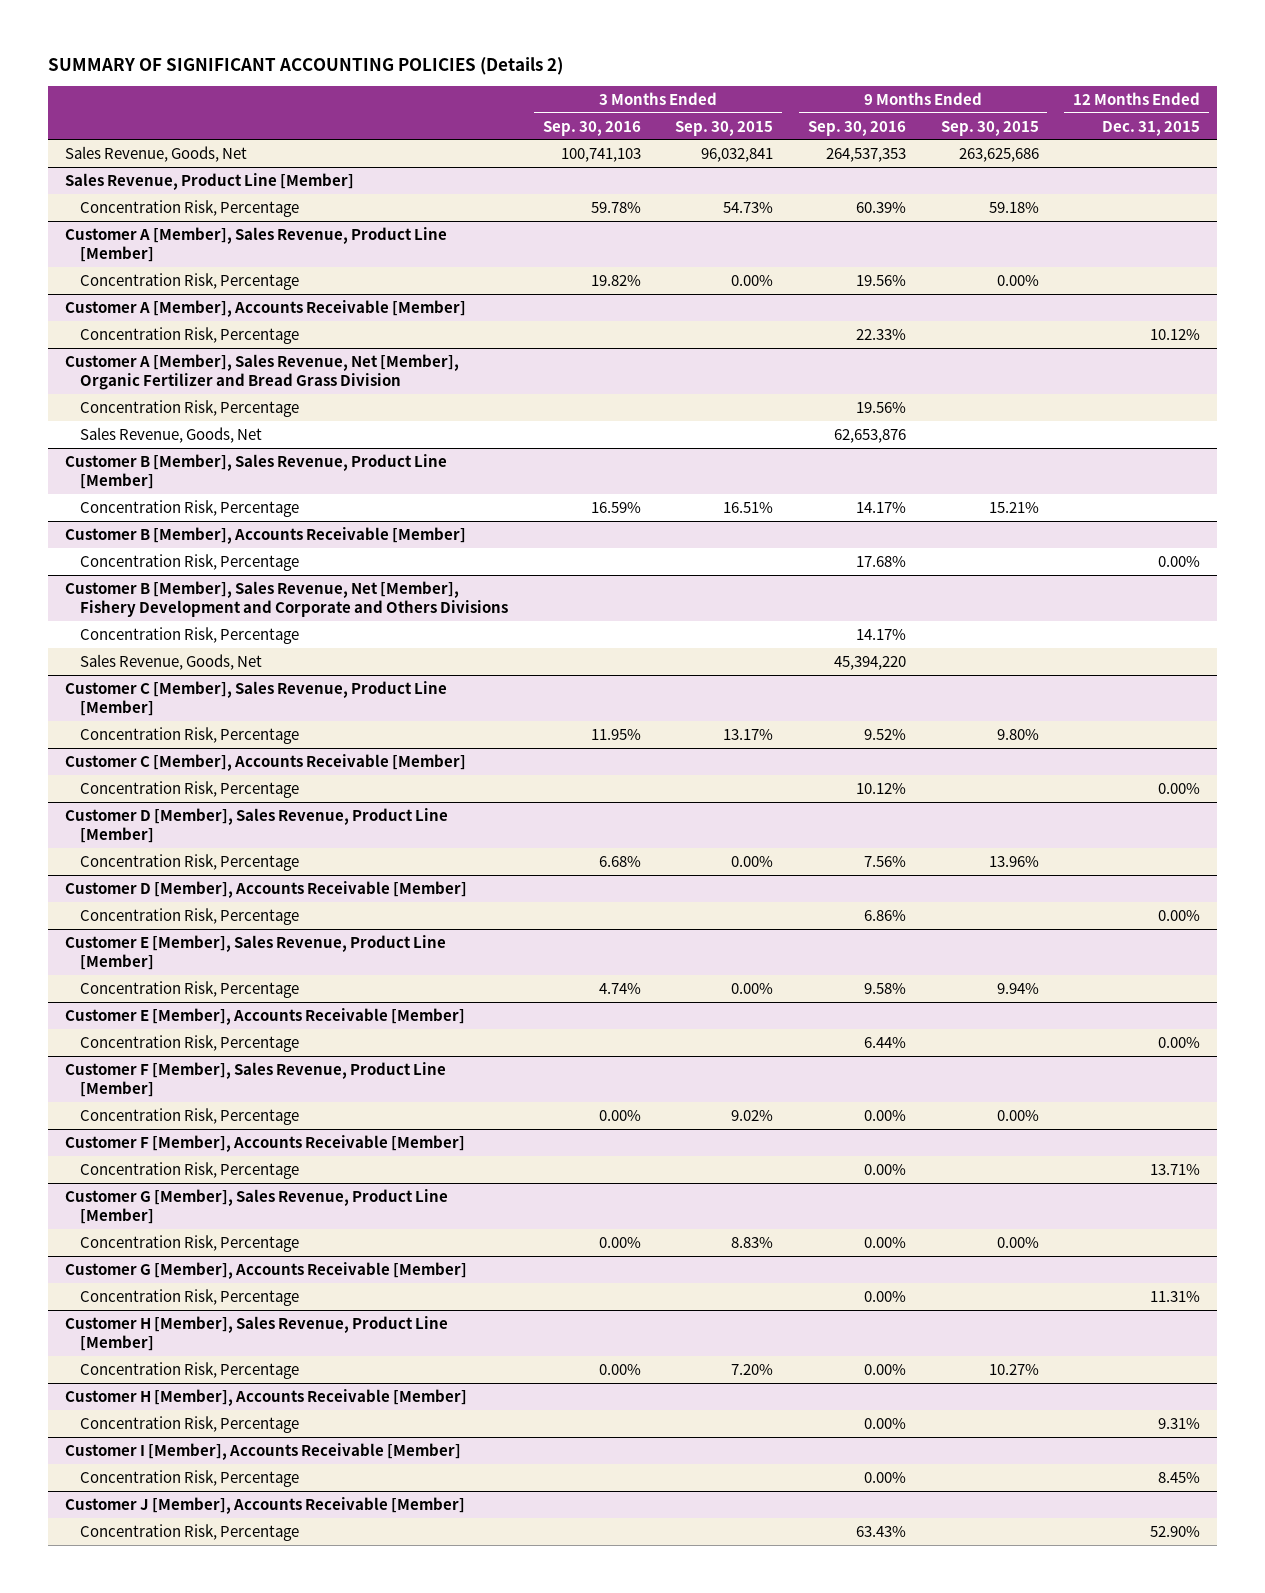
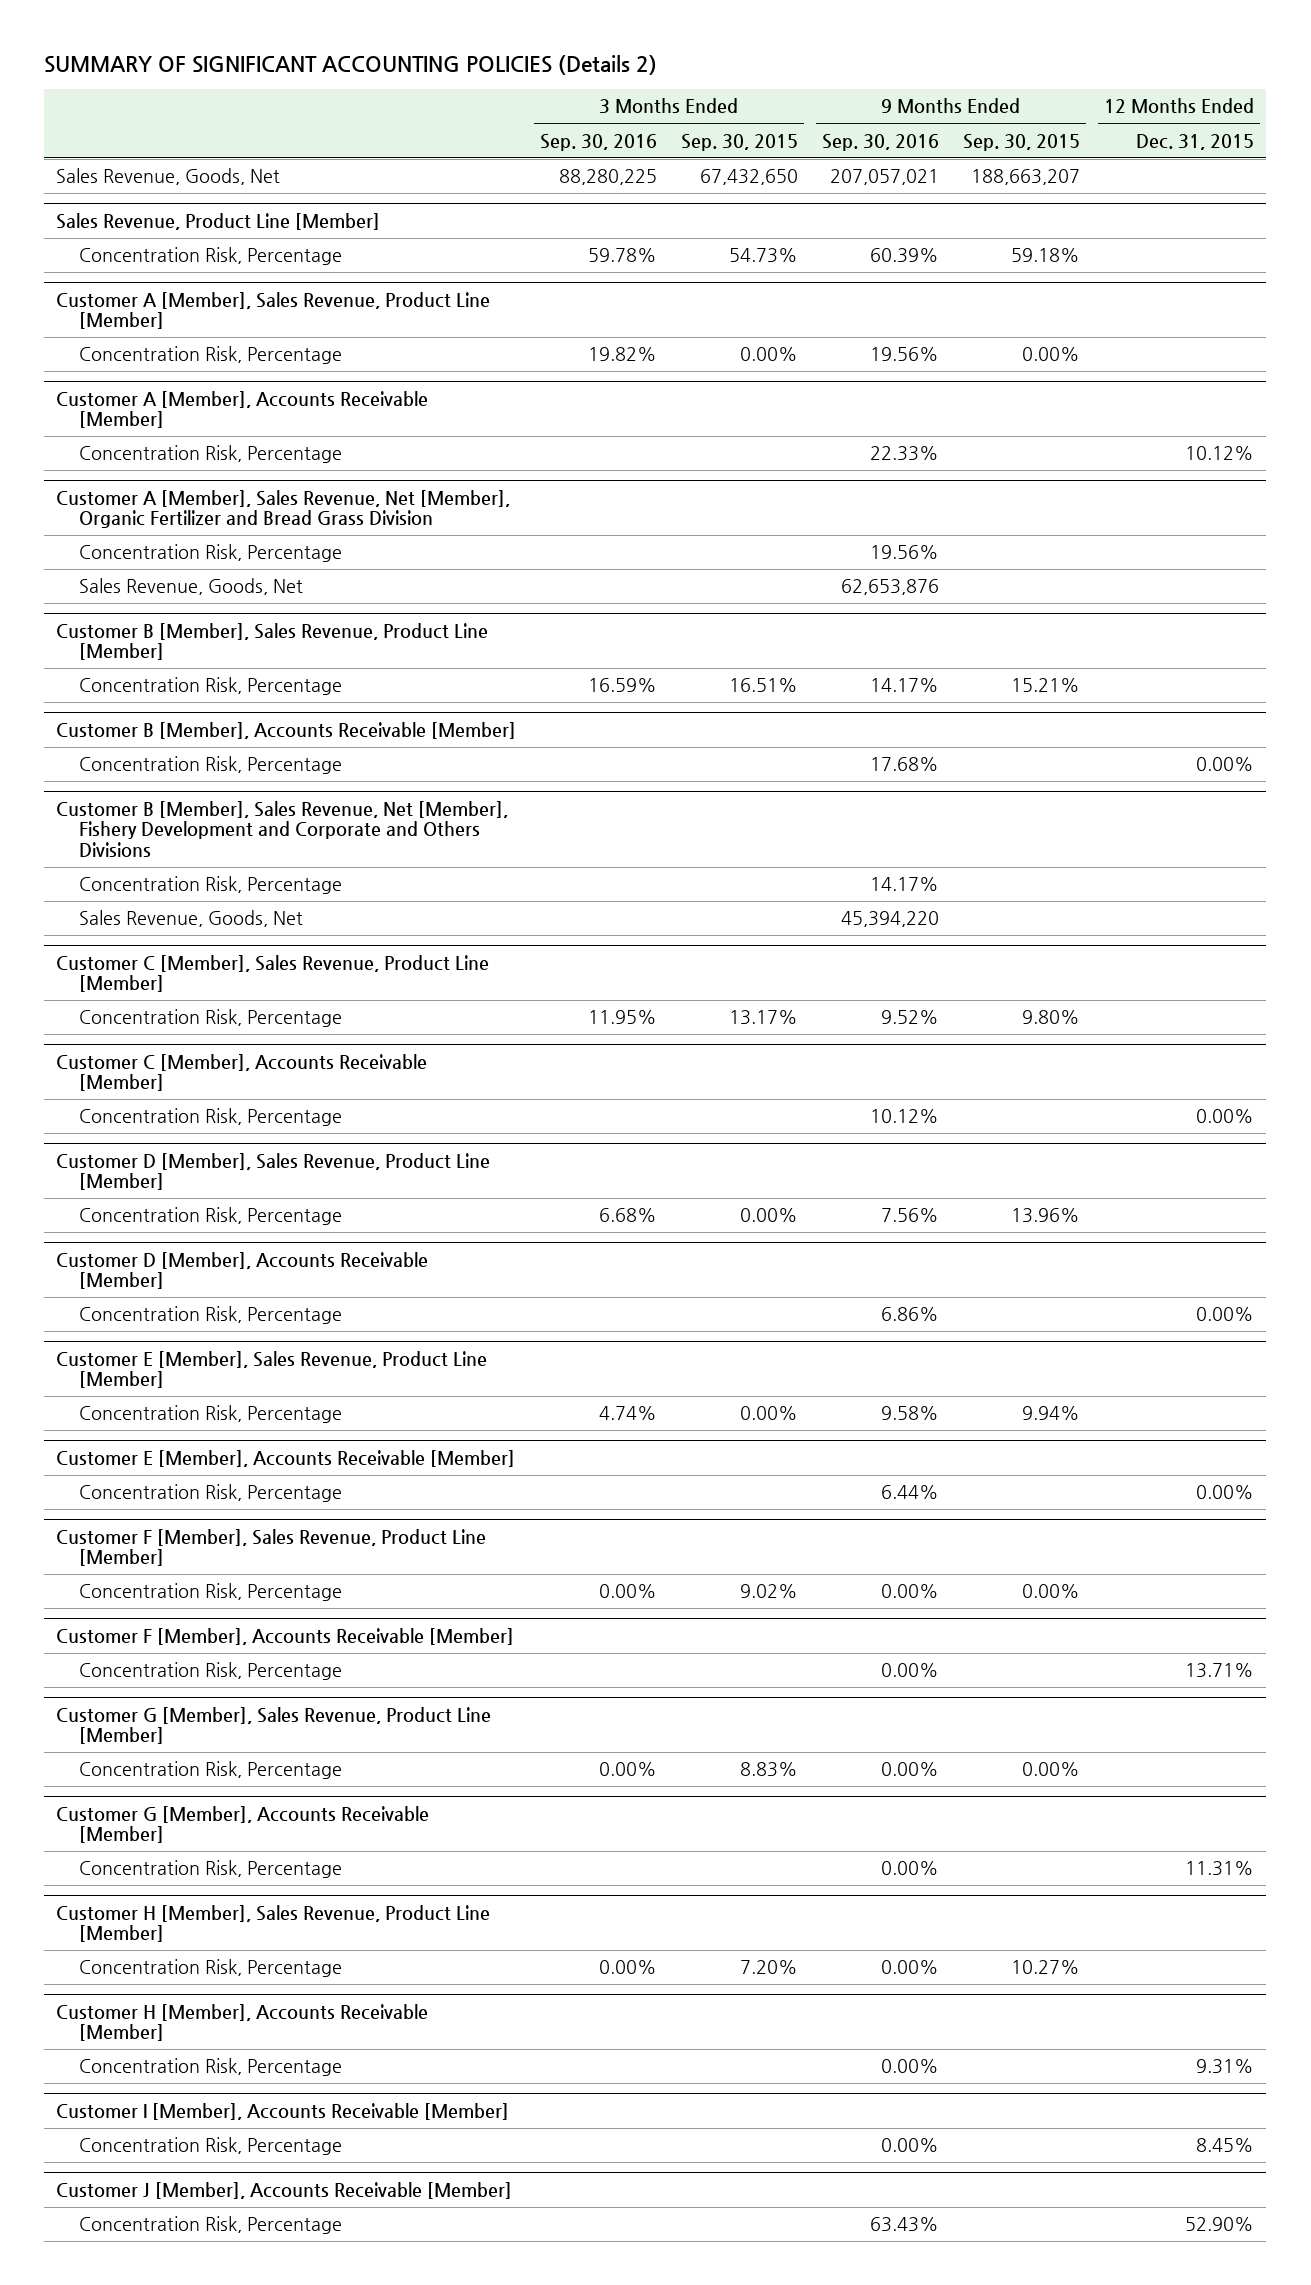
[560,147,641,162] 100,741,103 -> [559,169,658,186] 88,280,225
[701,147,774,162] 96,032,841 -> [700,169,799,186] 67,432,650
[825,147,906,162] 264,537,353 -> [830,169,940,186] 207,057,021
[958,147,1039,162] 263,625,686 -> [971,169,1081,186] 188,663,207

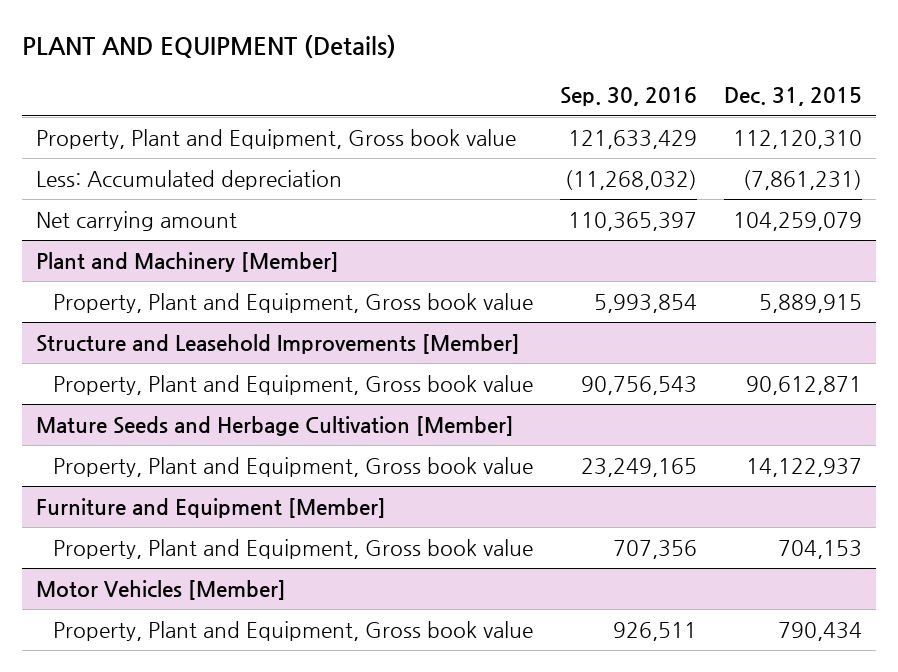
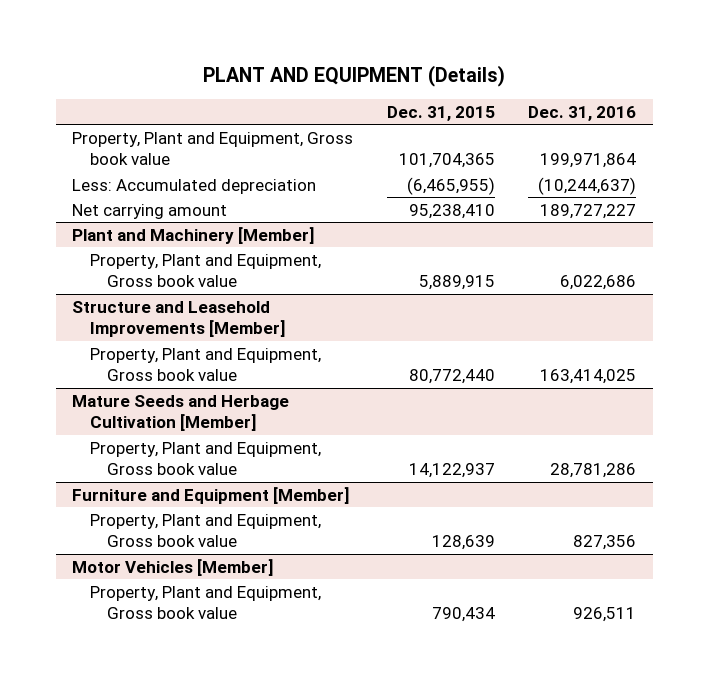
[560,87,698,107] Sep. 30, 2016 -> none
none -> [527,105,636,121] Dec. 31, 2016
[733,129,863,149] 112,120,310 -> [398,152,495,168] 101,704,365
[743,169,863,190] (7,861,231) -> [406,176,495,195] (6,465,955)
[733,211,863,231] 104,259,079 -> [408,203,495,219] 95,238,410
[746,375,863,395] 90,612,871 -> [408,368,495,384] 80,772,440
[778,539,863,559] 704,153 -> [431,534,495,550] 128,639

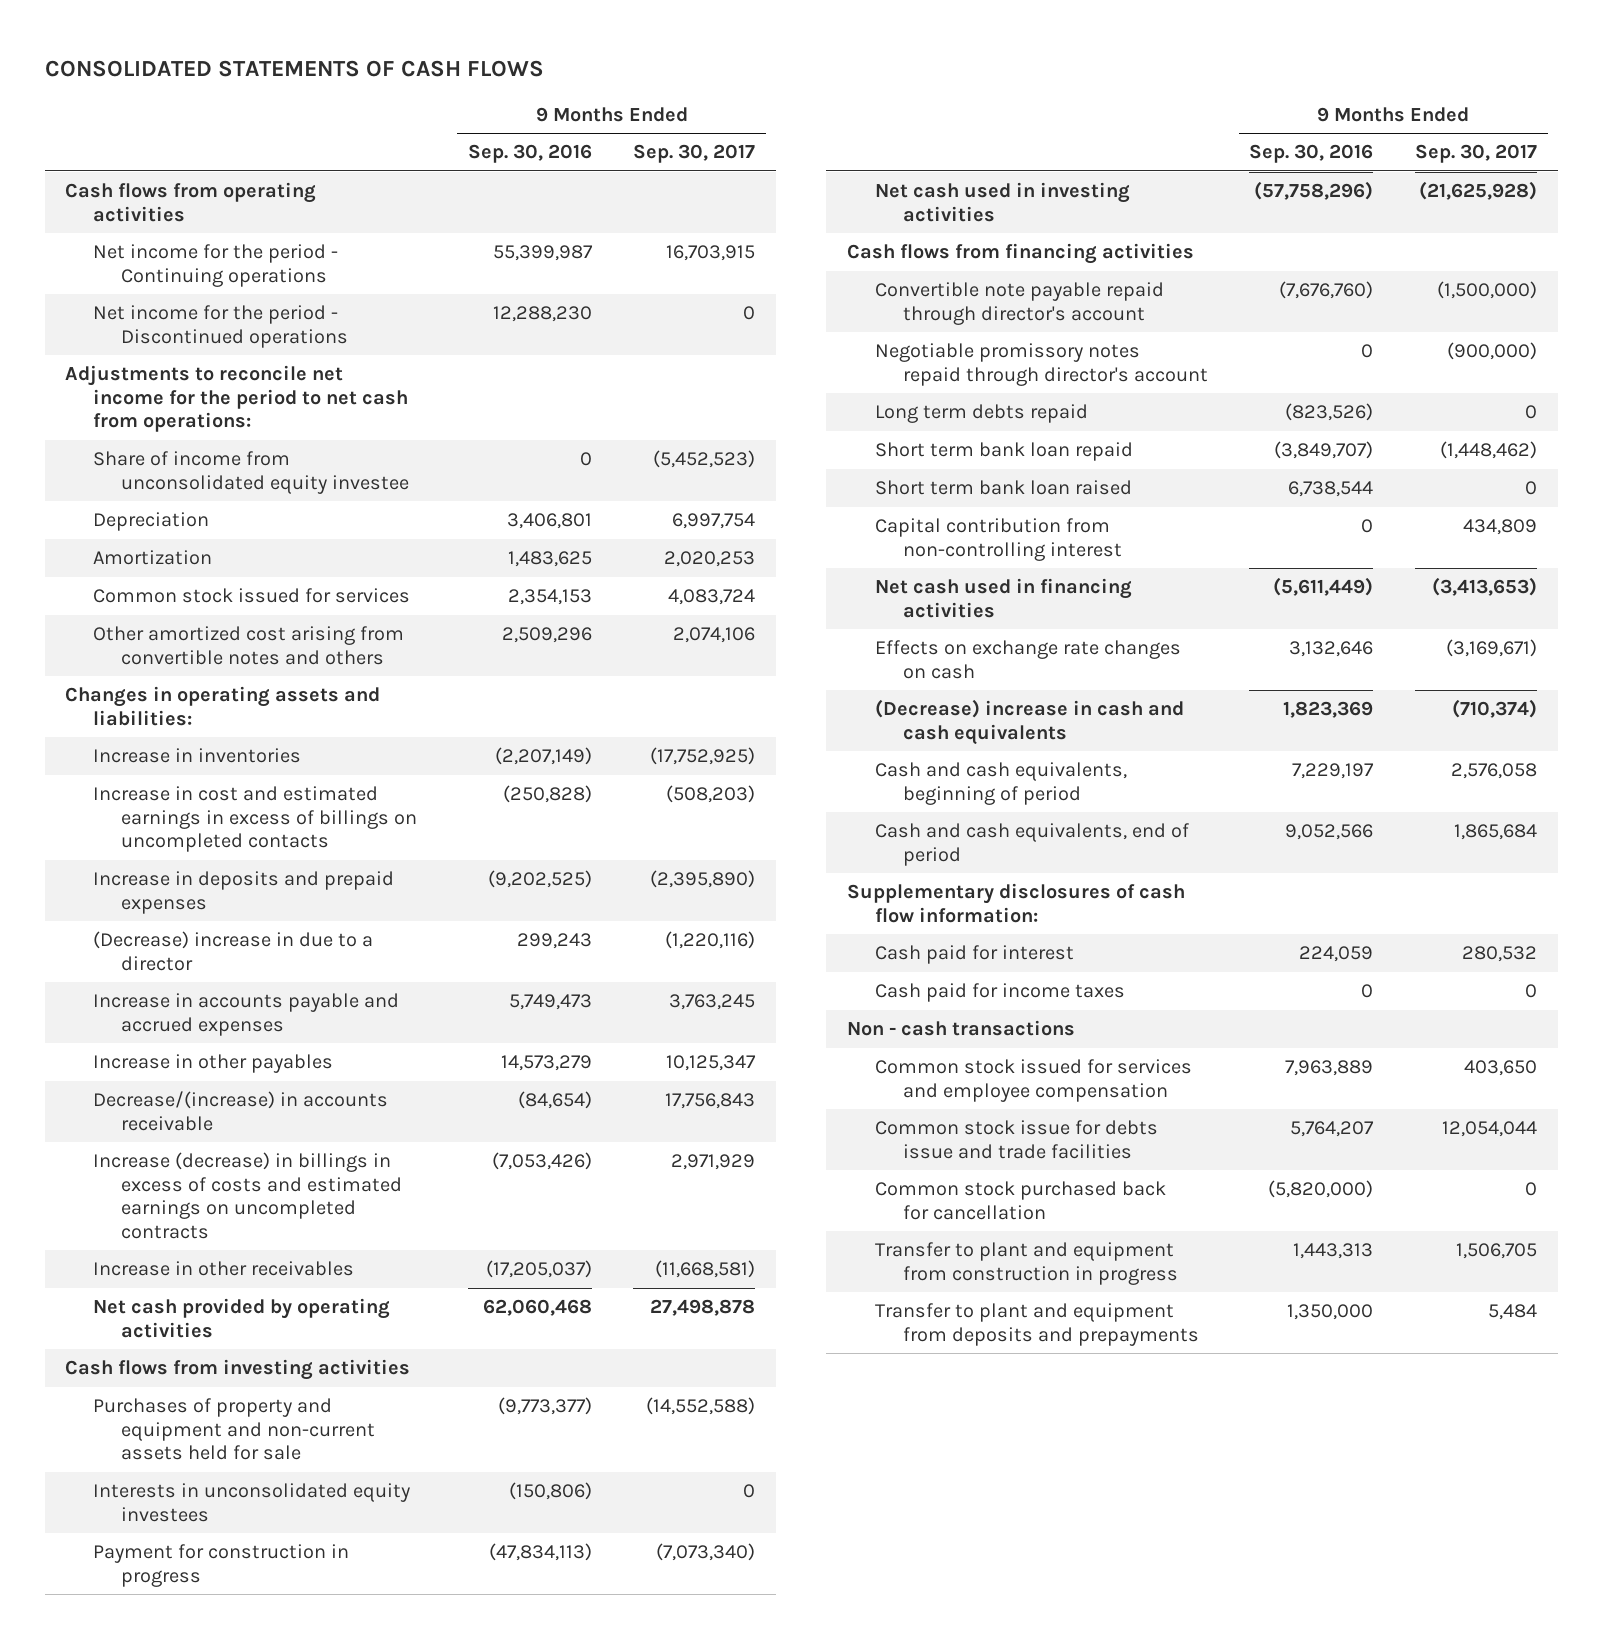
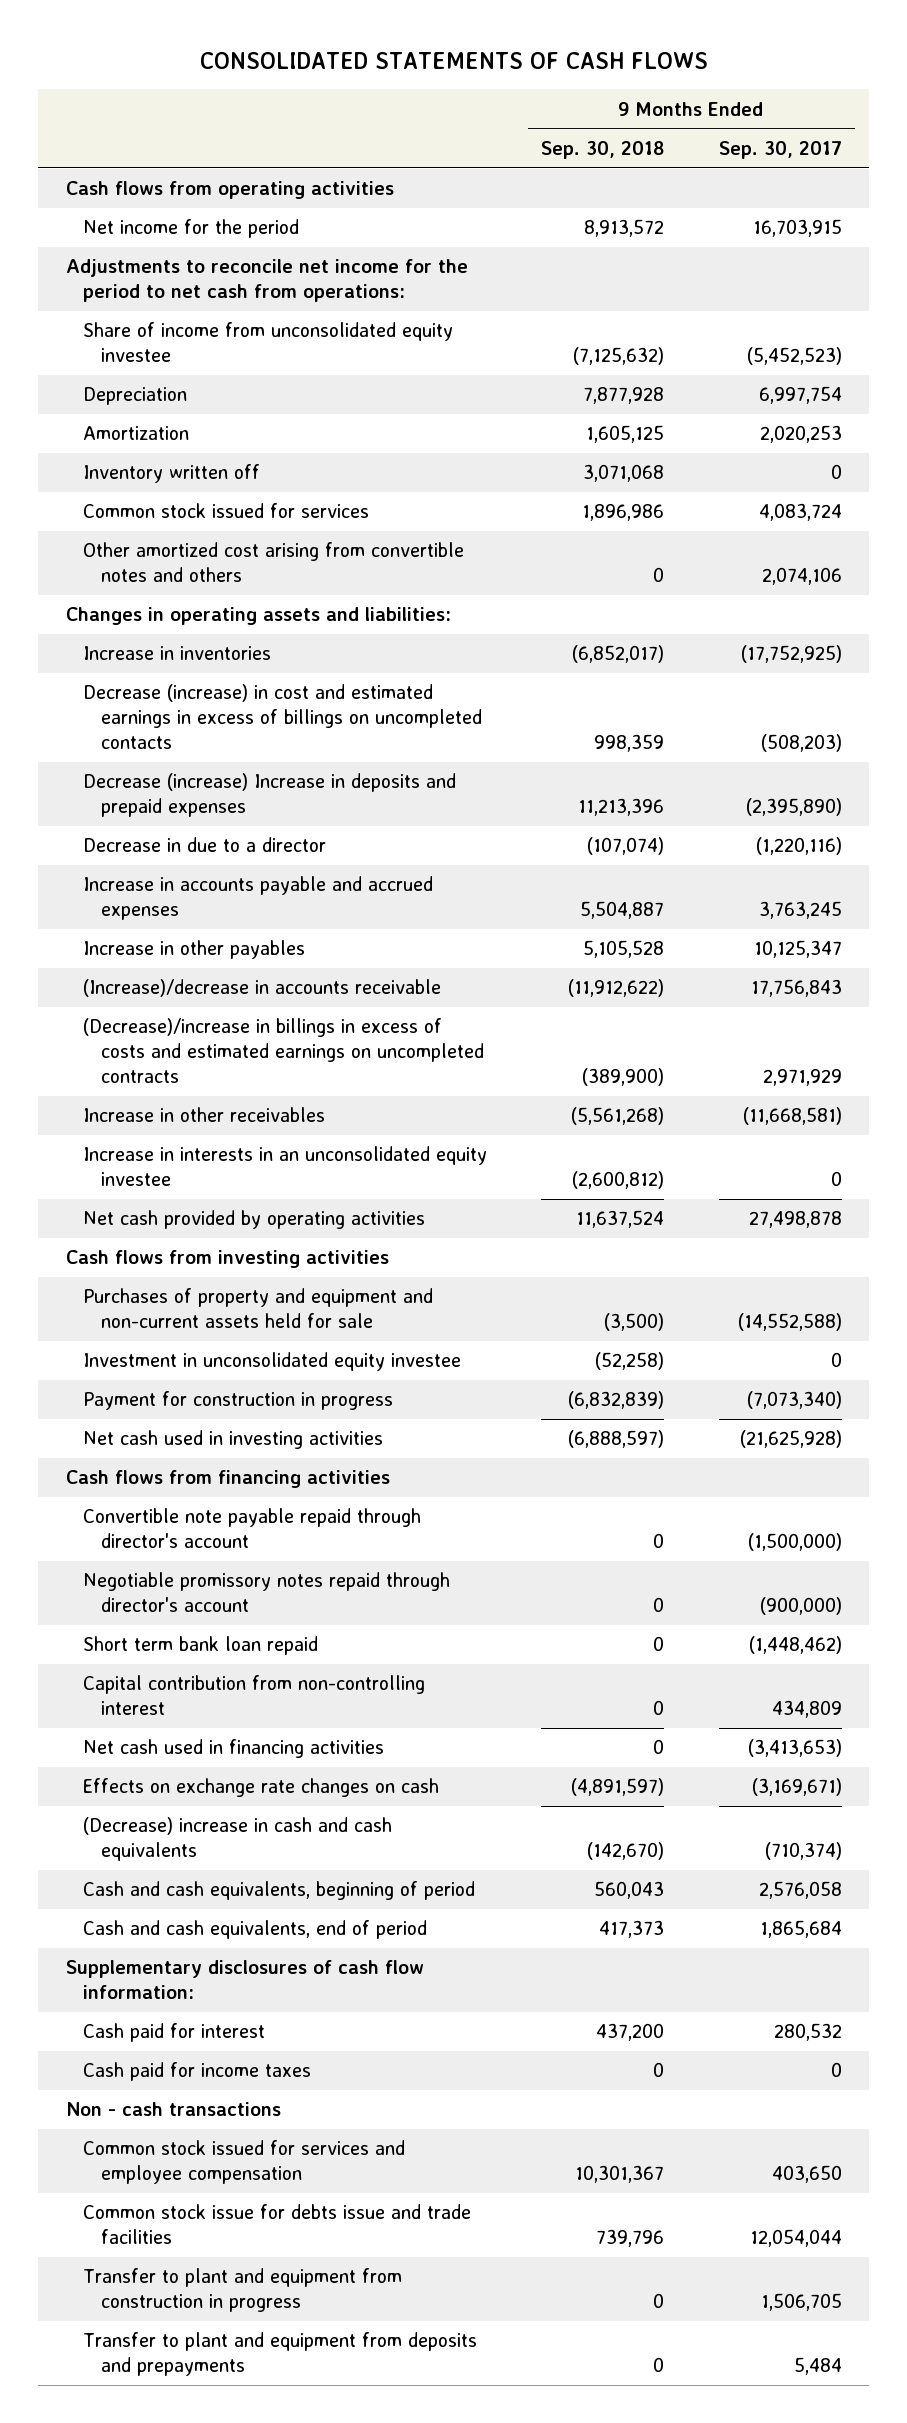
[467,144,592,164] Sep. 30, 2016 -> none
none -> [541,141,665,160] Sep. 30, 2018
[93,305,349,348] Net income for the period - Discontinued operations -> none
[93,244,339,287] Net income for the period - Continuing operations -> [83,219,300,239] Net income for the period
none -> [83,464,261,484] Inventory written off
[93,786,418,853] Increase in cost and estimated earnings in excess of billings on uncompleted contacts -> [83,684,482,749] Decrease (increase) in cost and estimated earnings in excess of billings on uncompleted contacts
[93,871,395,914] Increase in deposits and prepaid expenses -> [83,773,457,818] Decrease (increase) Increase in deposits and prepaid expenses
[93,931,374,971] (Decrease) increase in due to a director -> [83,837,327,853] Decrease in due to a director
[93,1091,389,1131] Decrease/(increase) in accounts receivable -> [83,979,442,998] (Increase)/decrease in accounts receivable
[93,1152,403,1239] Increase (decrease) in billings in excess of costs and estimated earnings on uncompleted contracts -> [83,1018,484,1083] (Decrease)/increase in billings in excess of costs and estimated earnings on uncompleted contracts
none -> [83,1146,488,1187] Increase in interests in an unconsolidated equity investee
[93,1483,411,1522] Interests in unconsolidated equity investees -> [83,1352,462,1372] Investment in unconsolidated equity investee
[874,404,1088,424] Long term debts repaid -> none
[874,480,1132,496] Short term bank loan raised -> none
[874,1181,1166,1220] Common stock purchased back for cancellation -> none

